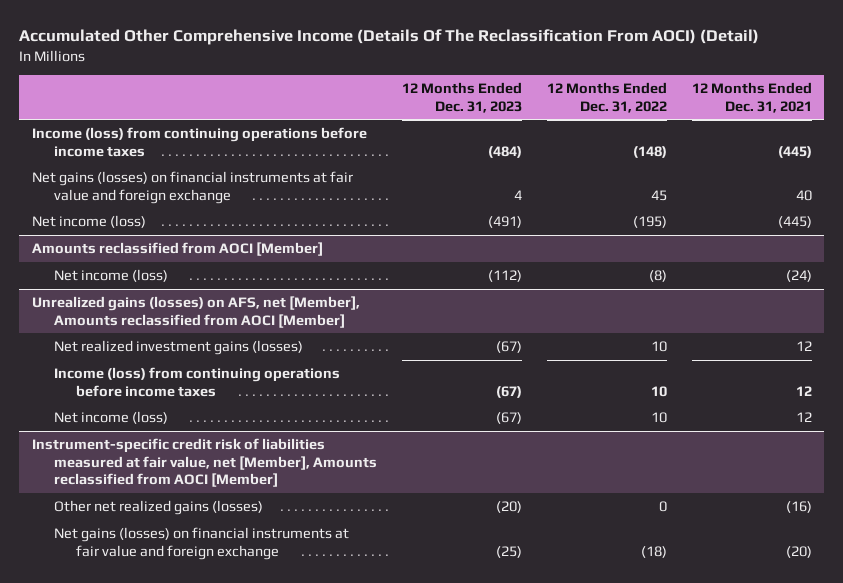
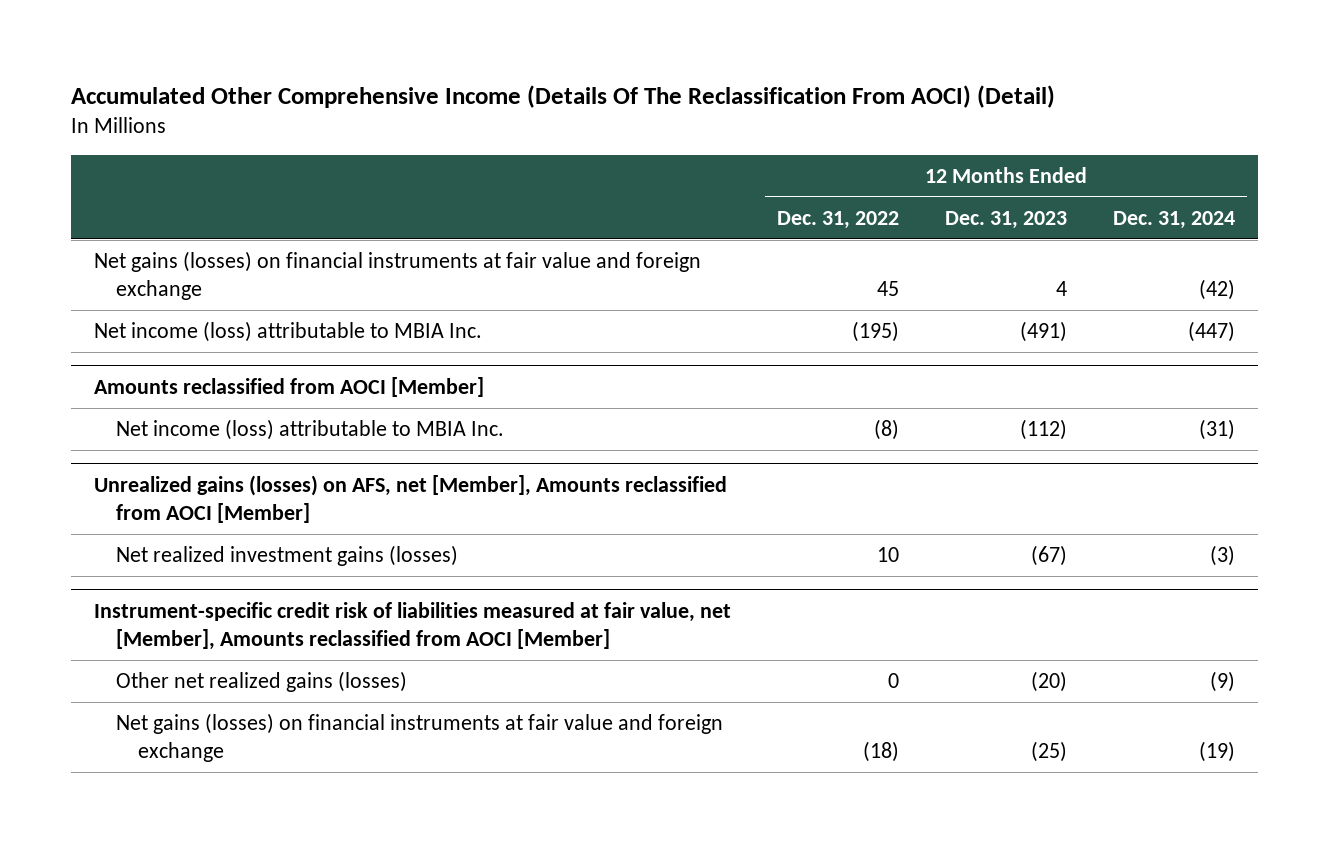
[691,82,812,113] 12 Months Ended Dec. 31, 2021 -> none
none -> [1113,210,1236,229] Dec. 31, 2024
[31,127,367,157] Income (loss) from continuing operations before income taxes -> none
[31,215,146,229] Net income (loss) -> [93,320,482,342] Net income (loss) attributable to MBIA Inc.
[53,269,168,283] Net income (loss) -> [115,418,504,440] Net income (loss) attributable to MBIA Inc.
[53,367,340,397] Income (loss) from continuing operations before income taxes -> none
[53,411,168,425] Net income (loss) -> none

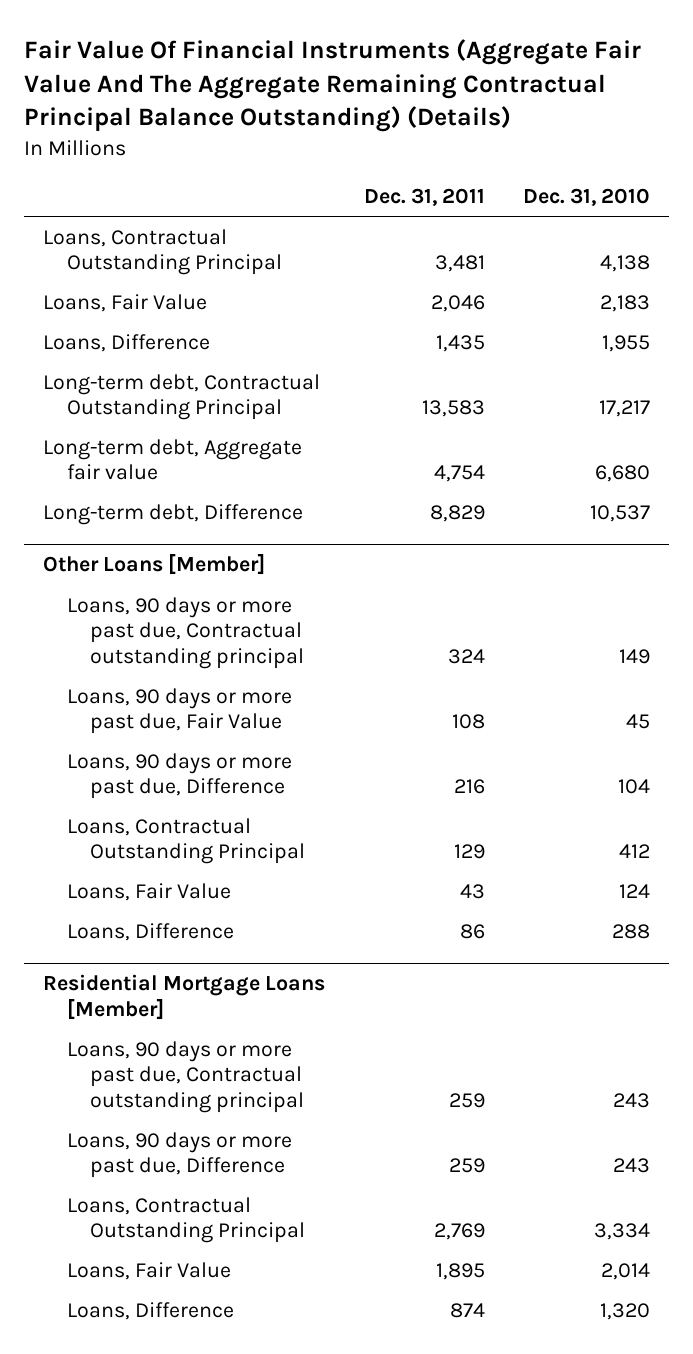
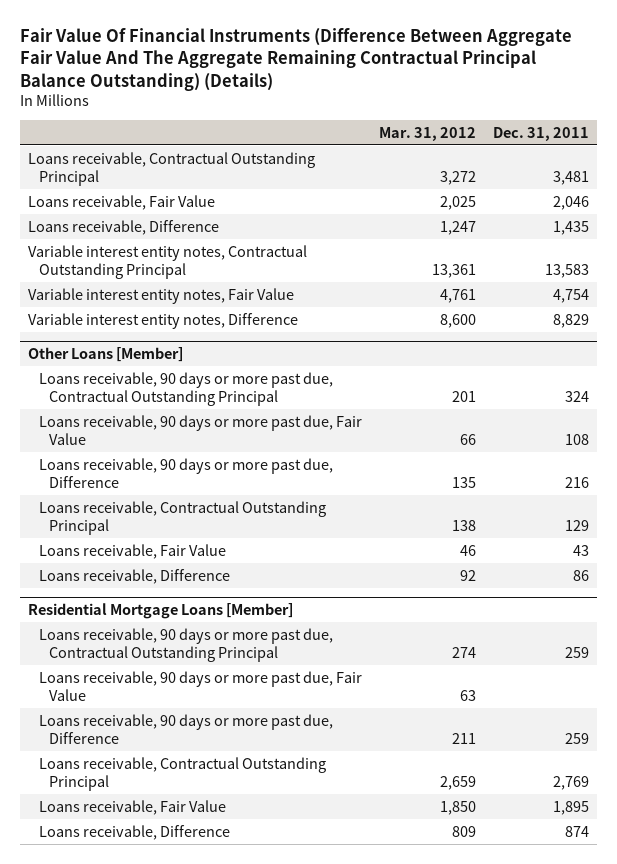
[24,39,642,133] Fair Value Of Financial Instruments (Aggregate Fair Value And The Aggregate Remaining Contractual Principal Balance Outstanding) (Details) -> [19,27,572,91] Fair Value Of Financial Instruments (Difference Between Aggregate Fair Value And The Aggregate Remaining Contractual Principal Balance Outstanding) (Details)
[522,188,650,207] Dec. 31, 2010 -> none
none -> [378,126,476,141] Mar. 31, 2012
[43,228,282,276] Loans, Contractual Outstanding Principal -> [28,151,316,186] Loans receivable, Contractual Outstanding Principal
[43,293,208,312] Loans, Fair Value -> [28,194,216,210] Loans receivable, Fair Value
[43,333,211,352] Loans, Difference -> [28,219,220,235] Loans receivable, Difference
[43,373,321,421] Long-term debt, Contractual Outstanding Principal -> [28,244,308,279] Variable interest entity notes, Contractual Outstanding Principal
[43,438,303,481] Long-term debt, Aggregate fair value -> [28,287,295,304] Variable interest entity notes, Fair Value
[43,503,304,525] Long-term debt, Difference -> [28,312,299,329] Variable interest entity notes, Difference
[66,596,304,669] Loans, 90 days or more past due, Contractual outstanding principal -> [38,371,333,406] Loans receivable, 90 days or more past due, Contractual Outstanding Principal
[66,687,292,735] Loans, 90 days or more past due, Fair Value -> [38,414,362,445] Loans receivable, 90 days or more past due, Fair Value
[66,752,292,800] Loans, 90 days or more past due, Difference -> [38,457,333,488] Loans receivable, 90 days or more past due, Difference
[66,817,305,865] Loans, Contractual Outstanding Principal -> [38,500,326,535] Loans receivable, Contractual Outstanding Principal
[66,882,231,901] Loans, Fair Value -> [38,543,226,559] Loans receivable, Fair Value
[66,922,234,941] Loans, Difference -> [38,568,230,584] Loans receivable, Difference
[66,1040,304,1113] Loans, 90 days or more past due, Contractual outstanding principal -> [38,627,333,662] Loans receivable, 90 days or more past due, Contractual Outstanding Principal
none -> [38,670,362,701] Loans receivable, 90 days or more past due, Fair Value
[66,1131,292,1179] Loans, 90 days or more past due, Difference -> [38,713,333,744] Loans receivable, 90 days or more past due, Difference
[66,1196,305,1244] Loans, Contractual Outstanding Principal -> [38,756,326,791] Loans receivable, Contractual Outstanding Principal
[66,1261,231,1280] Loans, Fair Value -> [38,799,226,815] Loans receivable, Fair Value
[66,1301,234,1320] Loans, Difference -> [38,824,230,840] Loans receivable, Difference

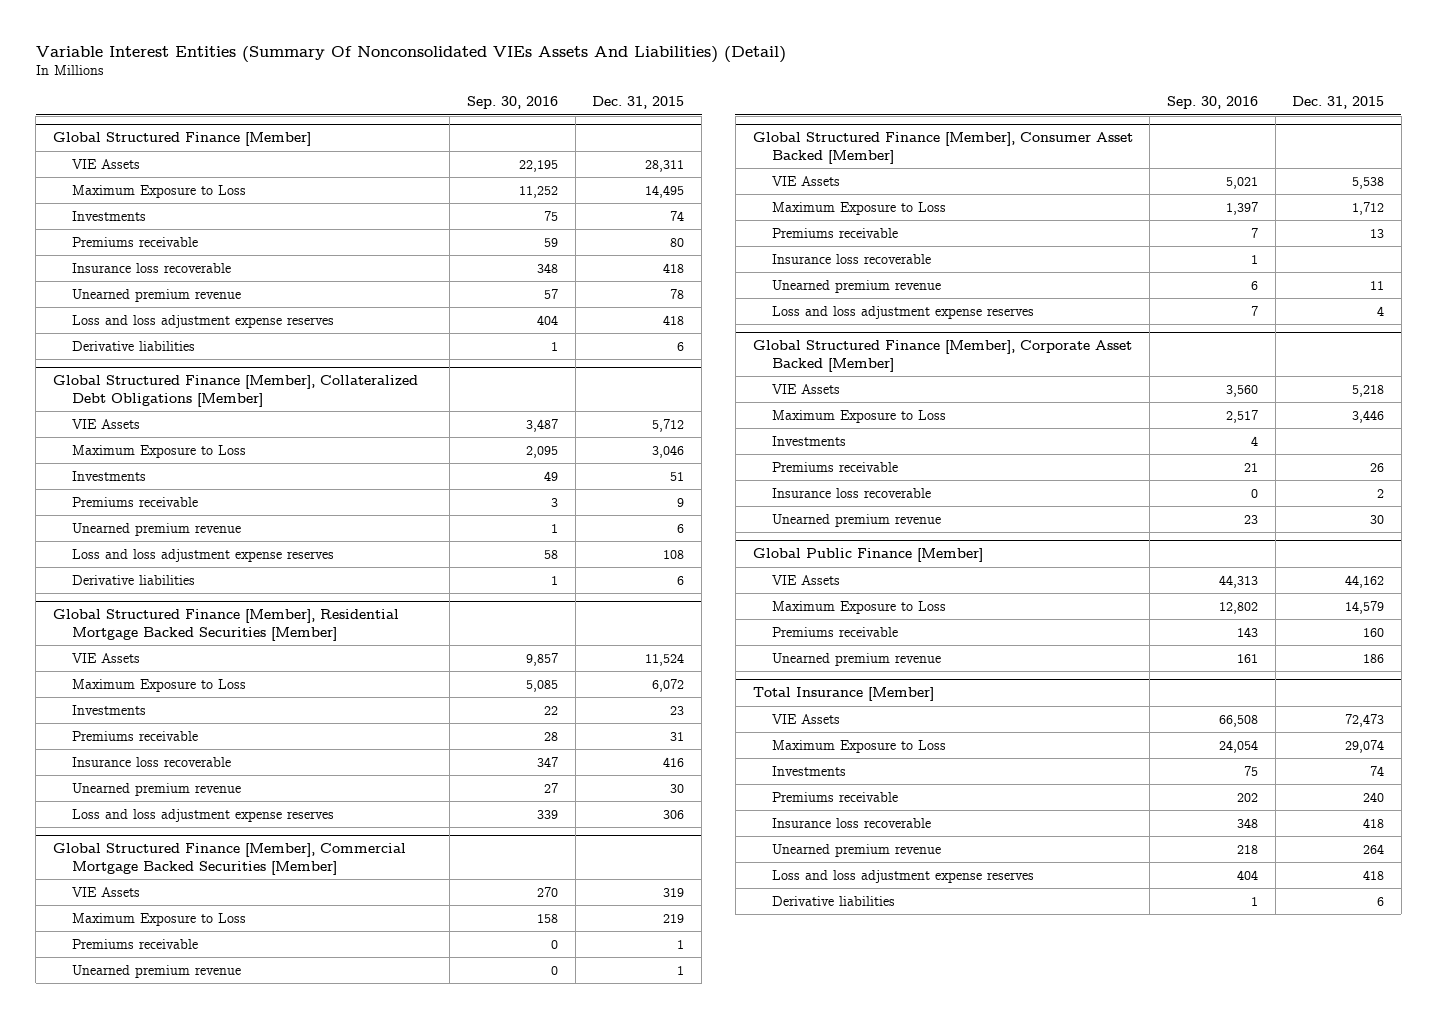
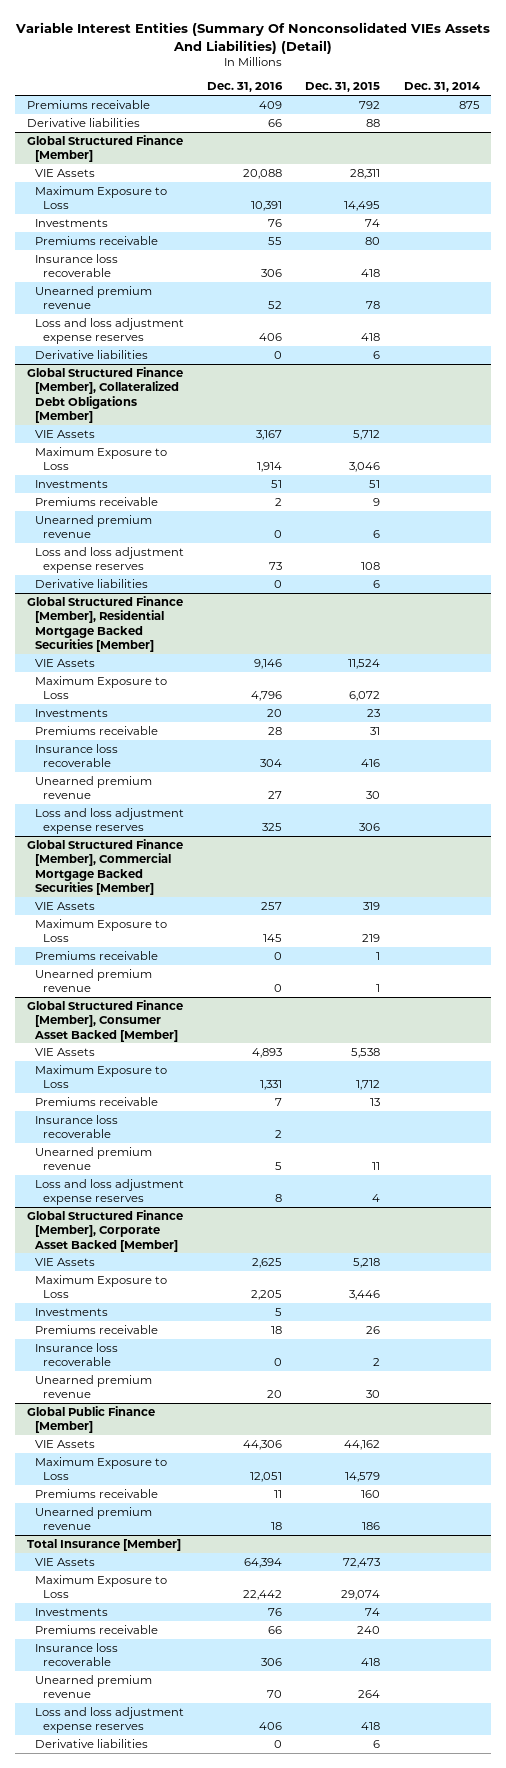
[467,96,559,110] Sep. 30, 2016 -> none
none -> [207,82,284,93] Dec. 31, 2016
none -> [403,82,480,93] Dec. 31, 2014
none -> [26,99,150,109] Premiums receivable
none -> [26,117,140,127] Derivative liabilities

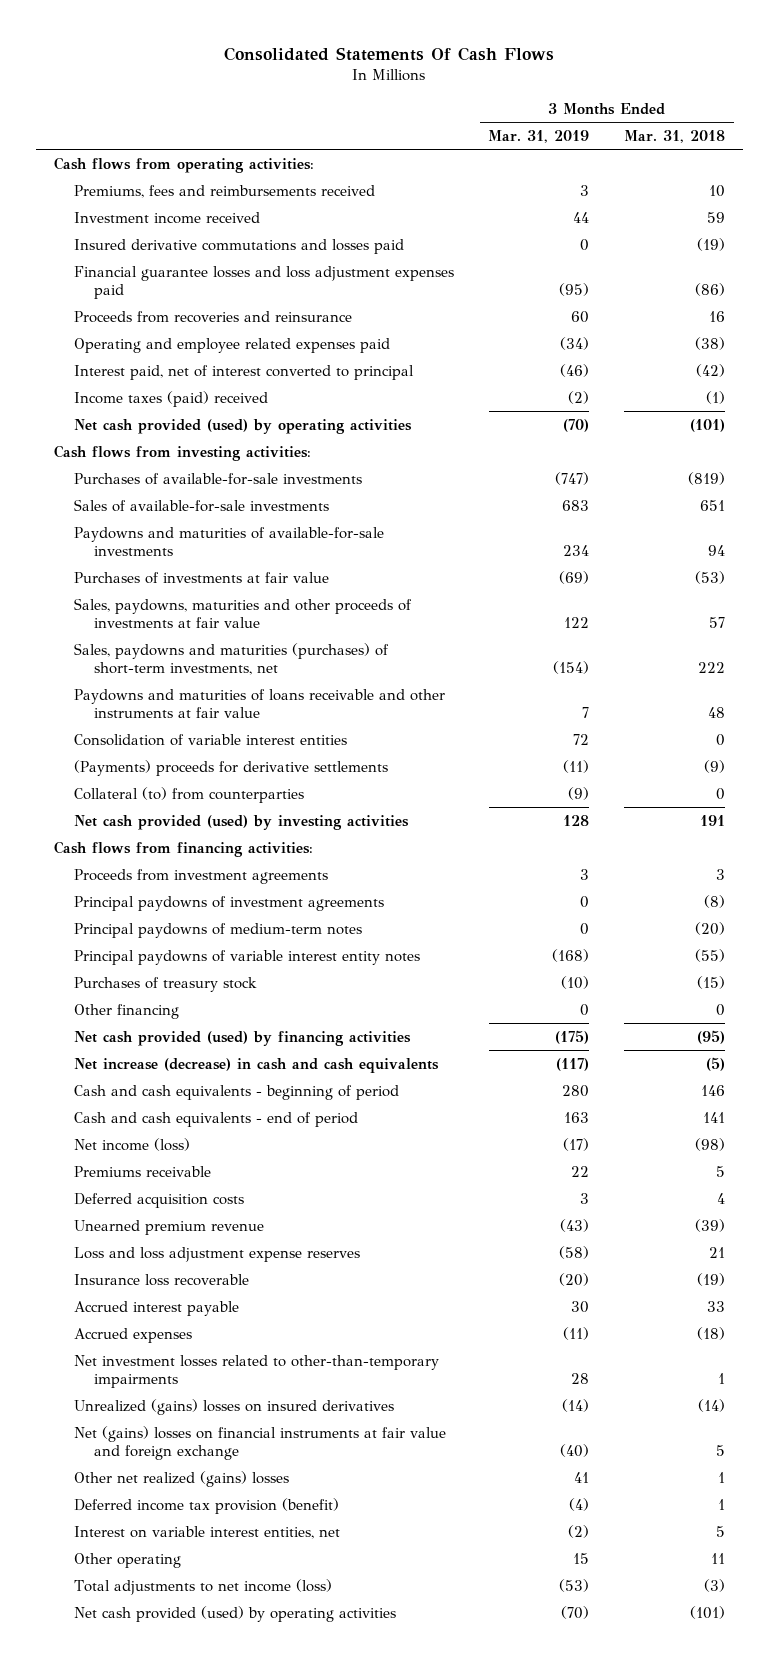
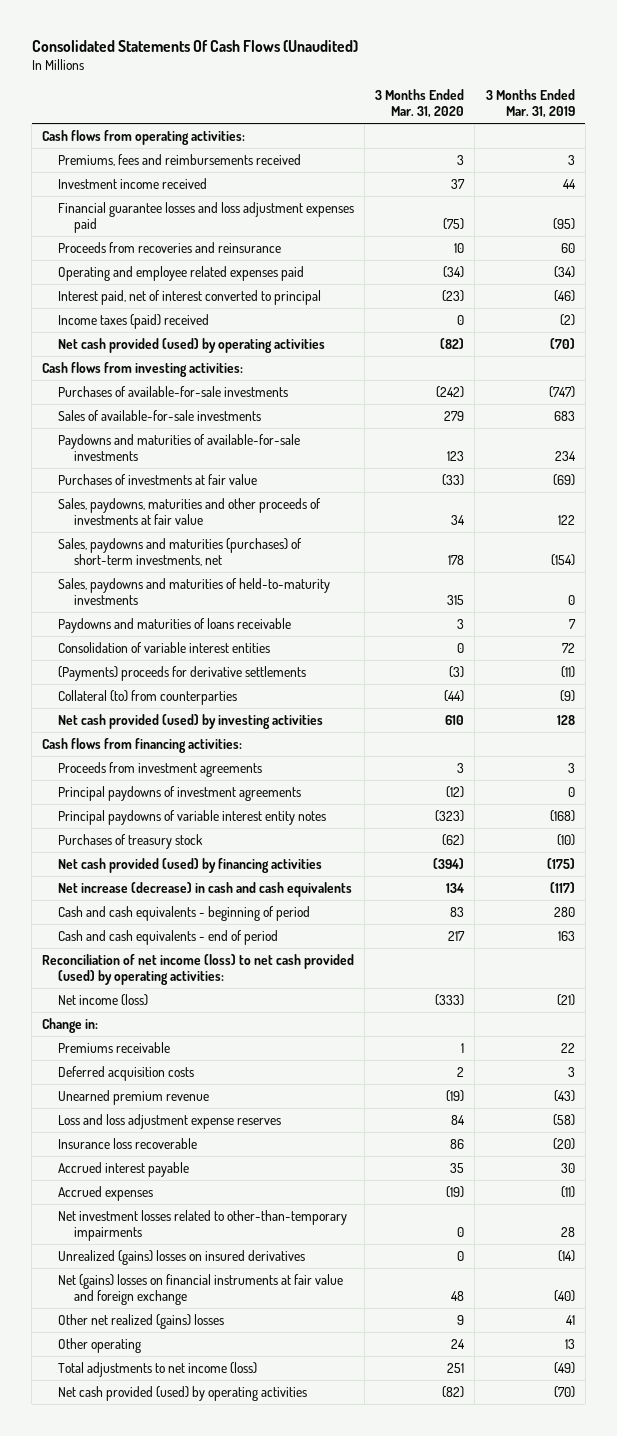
[224,46,555,61] Consolidated Statements Of Cash Flows -> [31,40,358,53] Consolidated Statements Of Cash Flows (Unaudited)
[624,129,726,143] Mar. 31, 2018 -> none
none -> [375,89,465,119] 3 Months Ended Mar. 31, 2020
[73,238,404,254] Insured derivative commutations and losses paid -> none
none -> [58,577,331,605] Sales, paydowns and maturities of held-to-maturity investments
[73,688,445,718] Paydowns and maturities of loans receivable and other instruments at fair value -> [58,617,292,633] Paydowns and maturities of loans receivable
[73,922,362,938] Principal paydowns of medium-term notes -> none
[73,1003,179,1019] Other financing -> none
none -> [42,953,355,985] Reconciliation of net income (loss) to net cash provided (used) by operating activities:
[563,1137,590,1151] (17) -> [556,993,575,1006] (21)
none -> [42,1017,99,1033] Change in:
[73,1497,339,1514] Deferred income tax provision (benefit) -> none
[73,1525,340,1539] Interest on variable interest entities, net -> none
[573,1552,590,1564] 15 -> [564,1338,575,1349] 13
[559,1578,590,1592] (53) -> [553,1361,575,1374] (49)

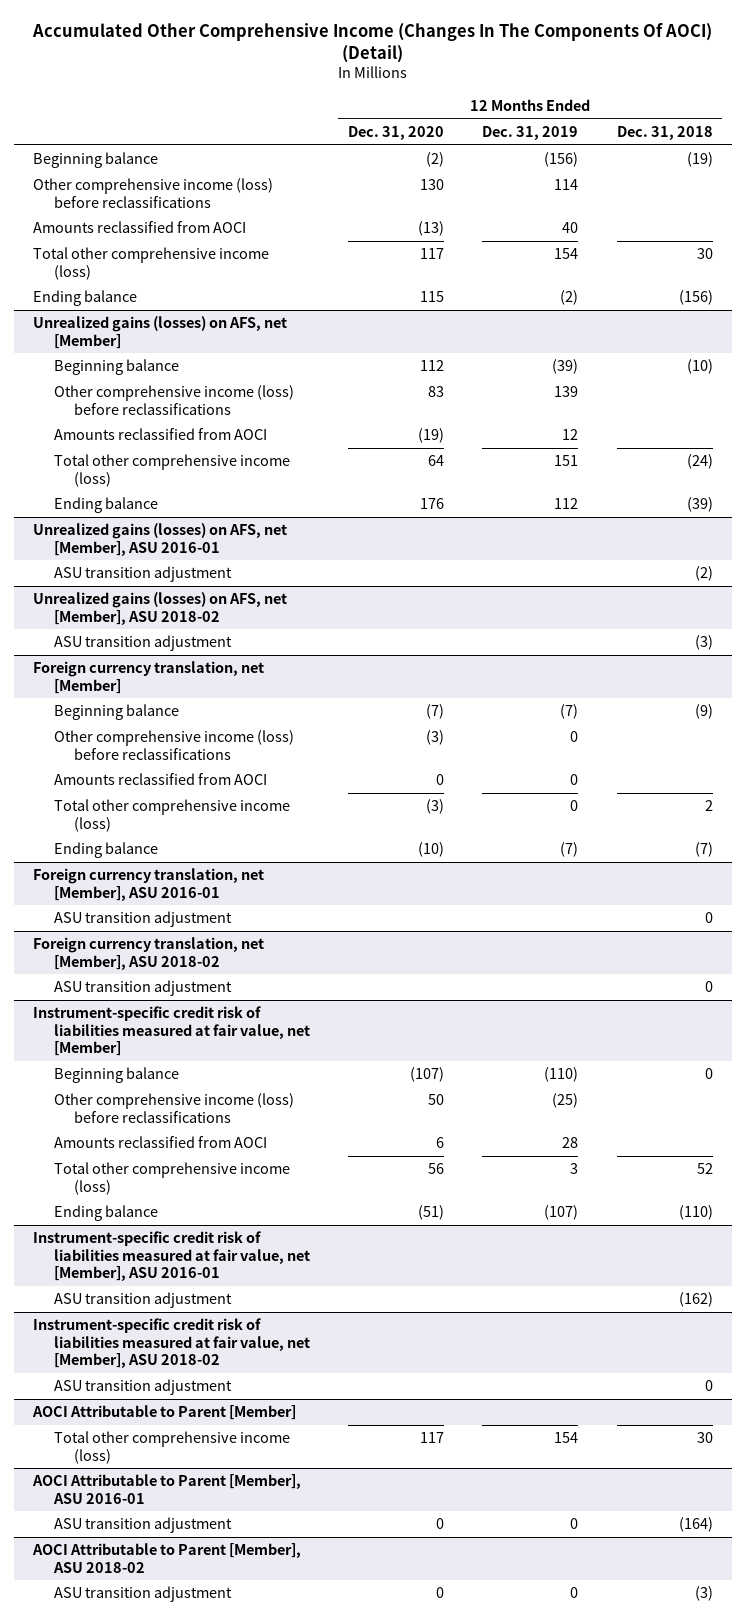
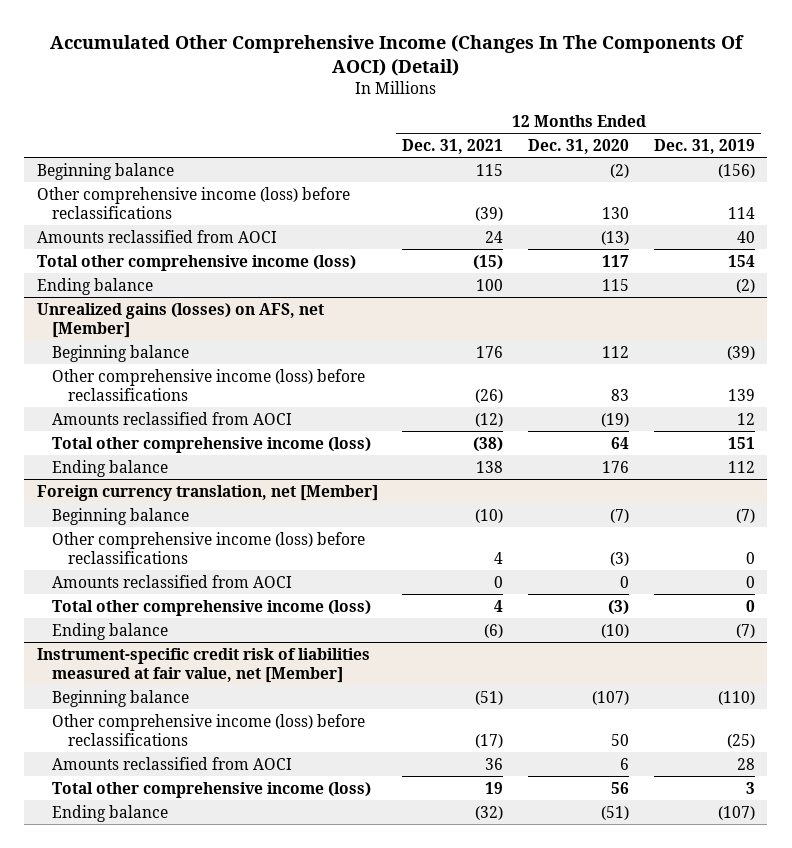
[616,126,713,141] Dec. 31, 2018 -> none
none -> [402,139,504,155] Dec. 31, 2021
[33,523,288,556] Unrealized gains (losses) on AFS, net [Member], ASU 2016-01 -> none
[53,566,232,583] ASU transition adjustment -> none
[33,592,288,625] Unrealized gains (losses) on AFS, net [Member], ASU 2018-02 -> none
[53,635,232,652] ASU transition adjustment -> none
[33,868,265,901] Foreign currency translation, net [Member], ASU 2016-01 -> none
[53,911,232,928] ASU transition adjustment -> none
[33,937,265,970] Foreign currency translation, net [Member], ASU 2018-02 -> none
[53,980,232,997] ASU transition adjustment -> none
[33,1231,310,1281] Instrument-specific credit risk of liabilities measured at fair value, net [Member], ASU 2016-01 -> none
[53,1292,232,1309] ASU transition adjustment -> none
[33,1318,310,1368] Instrument-specific credit risk of liabilities measured at fair value, net [Member], ASU 2018-02 -> none
[53,1379,232,1396] ASU transition adjustment -> none
[32,1405,297,1421] AOCI Attributable to Parent [Member] -> none
[53,1431,290,1464] Total other comprehensive income (loss) -> none
[32,1474,302,1504] AOCI Attributable to Parent [Member], ASU 2016-01 -> none
[53,1517,232,1534] ASU transition adjustment -> none
[32,1543,302,1573] AOCI Attributable to Parent [Member], ASU 2018-02 -> none
[53,1586,232,1603] ASU transition adjustment -> none

